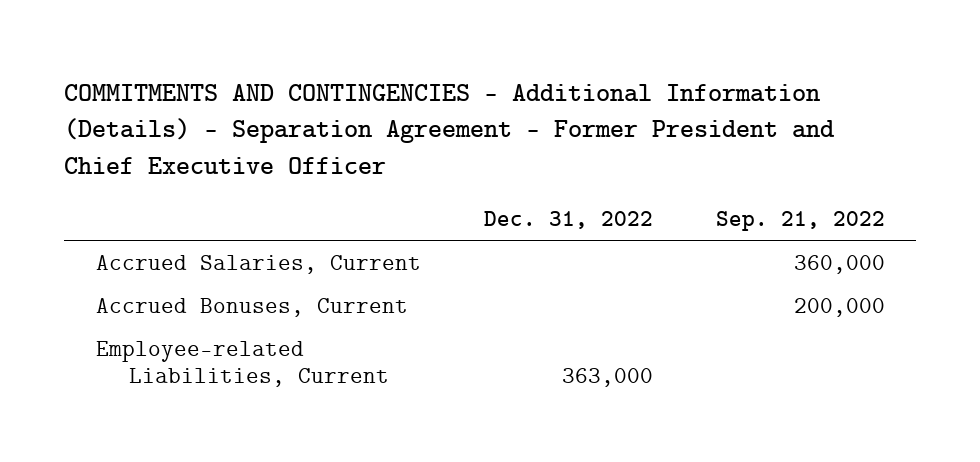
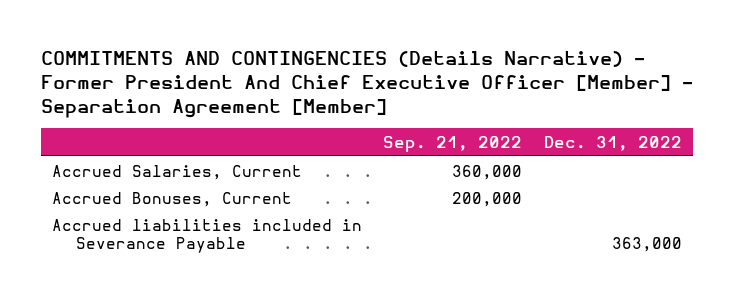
[64,83,836,174] COMMITMENTS AND CONTINGENCIES - Additional Information (Details) - Separation Agreement - Former President and Chief Executive Officer -> [40,50,693,118] COMMITMENTS AND CONTINGENCIES (Details Narrative) - Former President And Chief Executive Officer [Member] - Separation Agreement [Member]
[95,340,390,388] Employee-related Liabilities, Current -> [51,218,362,253] Accrued liabilities included in Severance Payable

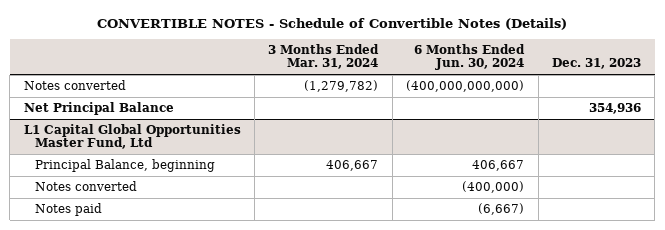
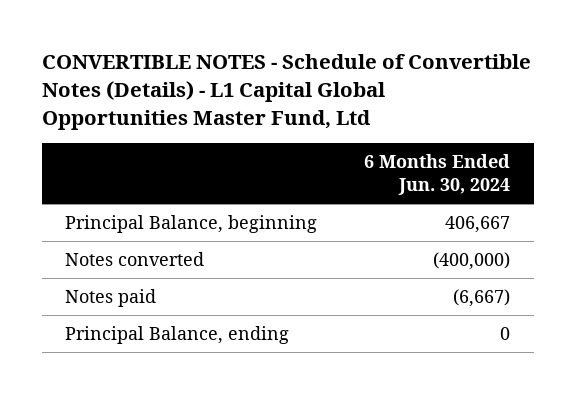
[97,17,568,30] CONVERTIBLE NOTES - Schedule of Convertible Notes (Details) -> [41,54,531,131] CONVERTIBLE NOTES - Schedule of Convertible Notes (Details) - L1 Capital Global Opportunities Master Fund, Ltd
[268,44,380,70] 3 Months Ended Mar. 31, 2024 -> none
[551,58,641,70] Dec. 31, 2023 -> none
[23,80,126,91] Notes converted -> none
[23,102,174,116] Net Principal Balance -> none
[23,124,241,150] L1 Capital Global Opportunities Master Fund, Ltd -> none
none -> [65,326,290,345] Principal Balance, ending

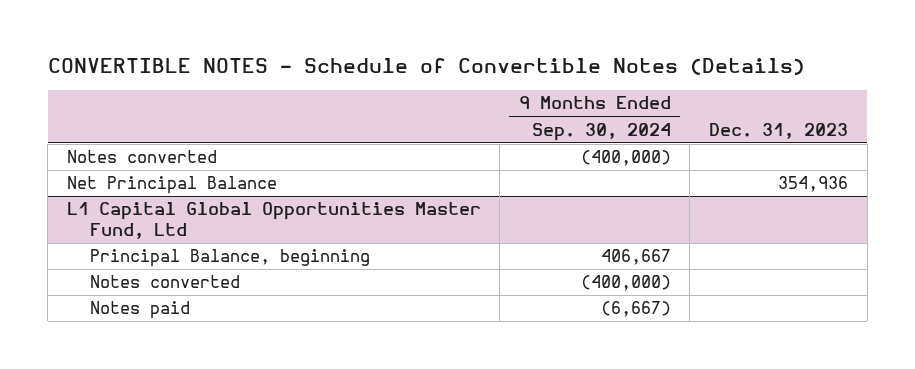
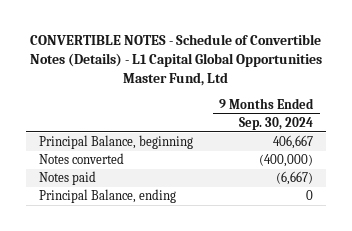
[47,58,805,76] CONVERTIBLE NOTES - Schedule of Convertible Notes (Details) -> [30,33,323,87] CONVERTIBLE NOTES - Schedule of Convertible Notes (Details) - L1 Capital Global Opportunities Master Fund, Ltd
[709,122,849,139] Dec. 31, 2023 -> none
[66,150,217,164] Notes converted -> none
[66,176,277,195] Net Principal Balance -> none
[66,202,481,240] L1 Capital Global Opportunities Master Fund, Ltd -> none
none -> [38,189,176,204] Principal Balance, ending

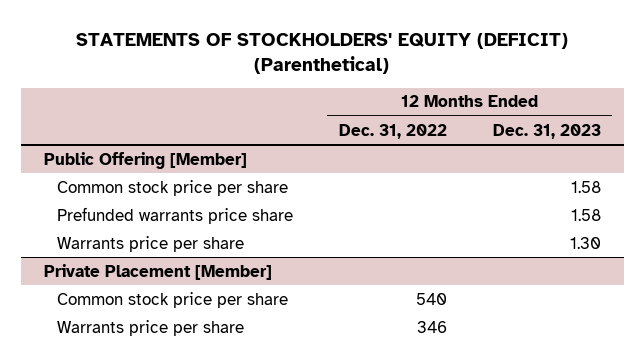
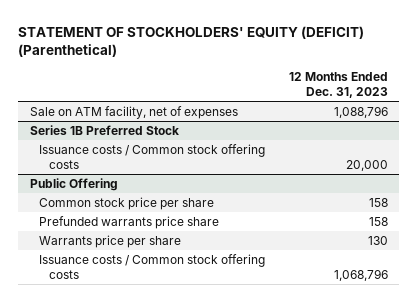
[76,33,569,75] STATEMENTS OF STOCKHOLDERS' EQUITY (DEFICIT) (Parenthetical) -> [18,25,365,58] STATEMENT OF STOCKHOLDERS' EQUITY (DEFICIT) (Parenthetical)
[338,123,447,139] Dec. 31, 2022 -> none
[43,263,272,280] Private Placement [Member] -> none
[56,291,288,308] Common stock price per share -> none
[56,319,244,336] Warrants price per share -> none
none -> [30,105,239,119] Sale on ATM facility, net of expenses
none -> [30,124,180,135] Series 1B Preferred Stock
none -> [39,143,266,170] Issuance costs / Common stock offering costs
[43,151,247,169] Public Offering [Member] -> [30,177,119,191] Public Offering
[570,180,601,193] 1.58 -> [368,197,388,207] 158
[570,208,601,221] 1.58 -> [368,216,388,226] 158
[569,236,601,249] 1.30 -> [367,235,388,245] 130
none -> [39,253,266,280] Issuance costs / Common stock offering costs

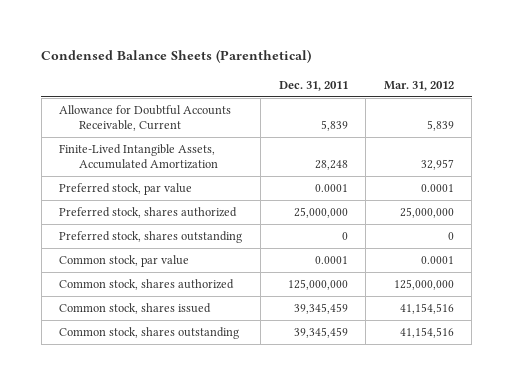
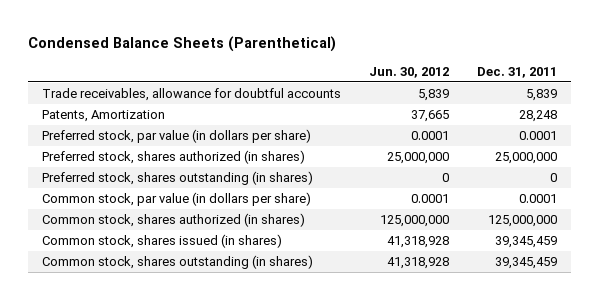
[383,80,454,91] Mar. 31, 2012 -> none
none -> [369,66,450,78] Jun. 30, 2012
[59,104,232,132] Allowance for Doubtful Accounts Receivable, Current -> [42,87,342,101] Trade receivables, allowance for doubtful accounts
[59,143,219,170] Finite-Lived Intangible Assets, Accumulated Amortization -> [42,109,166,122] Patents, Amortization
[59,182,193,195] Preferred stock, par value -> [42,128,312,143] Preferred stock, par value (in dollars per share)
[59,206,238,218] Preferred stock, shares authorized -> [42,149,306,164] Preferred stock, shares authorized (in shares)
[59,230,243,243] Preferred stock, shares outstanding -> [42,170,314,185] Preferred stock, shares outstanding (in shares)
[59,254,190,267] Common stock, par value -> [42,191,312,206] Common stock, par value (in dollars per share)
[59,278,235,290] Common stock, shares authorized -> [42,212,306,227] Common stock, shares authorized (in shares)
[59,302,212,314] Common stock, shares issued -> [42,233,283,248] Common stock, shares issued (in shares)
[59,326,240,339] Common stock, shares outstanding -> [42,254,314,269] Common stock, shares outstanding (in shares)

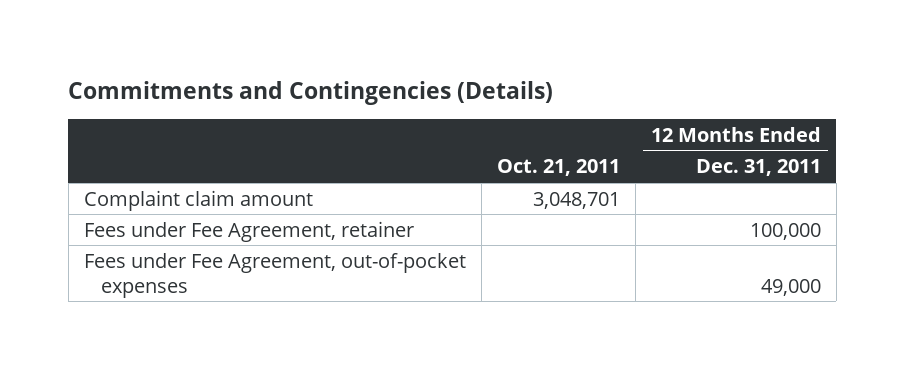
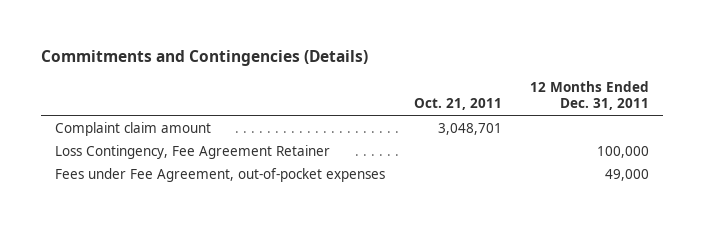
[83,220,414,242] Fees under Fee Agreement, retainer -> [55,144,331,159] Loss Contingency, Fee Agreement Retainer

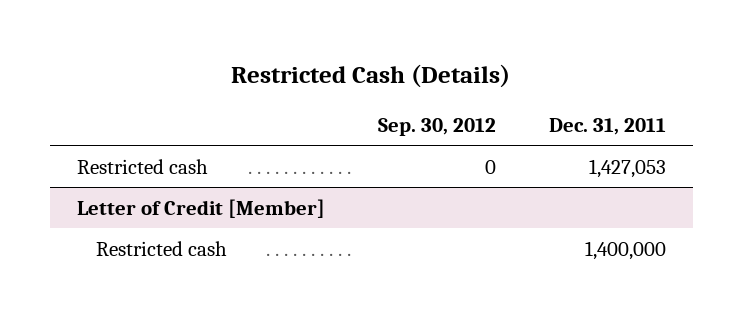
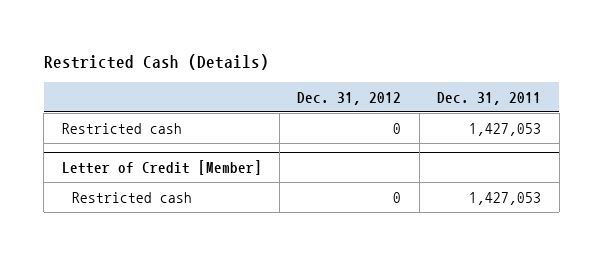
[377,118,496,137] Sep. 30, 2012 -> none
none -> [297,91,402,105] Dec. 31, 2012
[585,240,667,260] 1,400,000 -> [469,191,542,205] 1,427,053

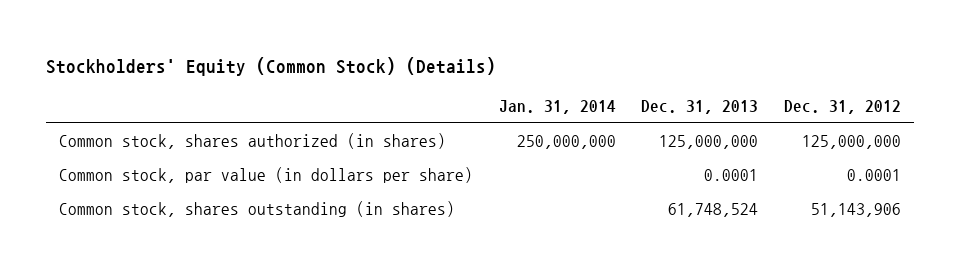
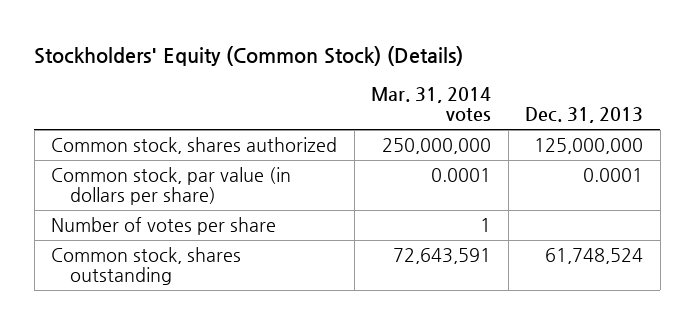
[498,99,616,114] Jan. 31, 2014 -> none
[783,99,901,114] Dec. 31, 2012 -> none
none -> [371,86,492,122] Mar. 31, 2014 votes
[58,133,446,150] Common stock, shares authorized (in shares) -> [51,136,338,154] Common stock, shares authorized
none -> [51,216,277,235] Number of votes per share
[58,201,455,218] Common stock, shares outstanding (in shares) -> [51,246,242,286] Common stock, shares outstanding

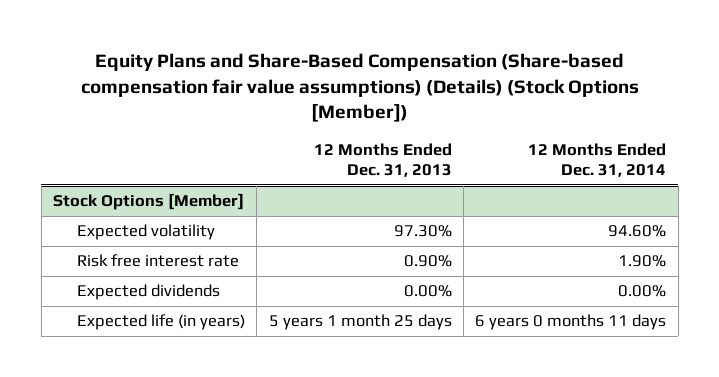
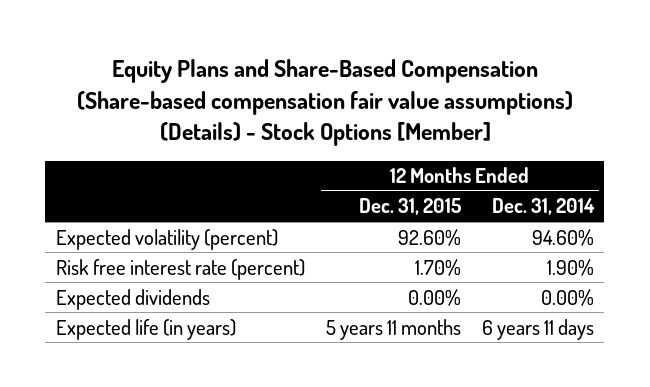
[80,52,639,123] Equity Plans and Share-Based Compensation (Share-based compensation fair value assumptions) (Details) (Stock Options [Member]) -> [76,59,573,147] Equity Plans and Share-Based Compensation (Share-based compensation fair value assumptions) (Details) - Stock Options [Member]
[313,143,452,177] 12 Months Ended Dec. 31, 2013 -> none
none -> [358,198,461,216] Dec. 31, 2015
[53,193,245,211] Stock Options [Member] -> none
[77,224,216,241] Expected volatility -> [55,228,278,250] Expected volatility (percent)
[77,254,240,268] Risk free interest rate -> [55,258,305,280] Risk free interest rate (percent)
[475,314,667,331] 6 years 0 months 11 days -> [481,318,594,340] 6 years 11 days

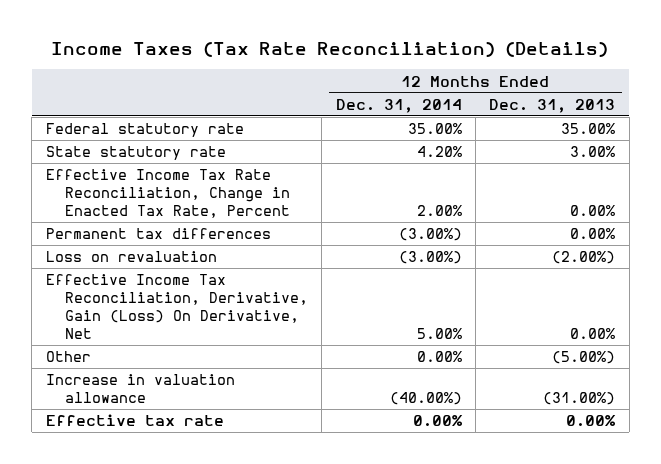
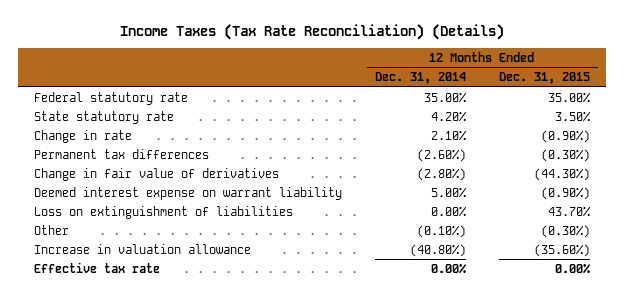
[489,98,616,113] Dec. 31, 2013 -> none
none -> [498,72,590,85] Dec. 31, 2015
[45,251,217,263] Loss on revaluation -> none
[45,169,290,219] Effective Income Tax Rate Reconciliation, Change in Enacted Tax Rate, Percent -> [34,129,133,143] Change in rate
[416,205,462,217] 2.00% -> [430,129,467,141] 2.10%
[398,228,462,242] (3.00%) -> [416,148,466,162] (2.60%)
none -> [34,167,280,181] Change in fair value of derivatives
[45,274,308,340] Effective Income Tax Reconciliation, Derivative, Gain (Loss) On Derivative, Net -> [34,186,343,200] Deemed interest expense on warrant liability
none -> [34,205,294,219] Loss on extinguishment of liabilities
[416,351,462,363] 0.00% -> [416,224,466,238] (0.10%)
[389,392,462,406] (40.00%) -> [409,243,466,257] (40.80%)

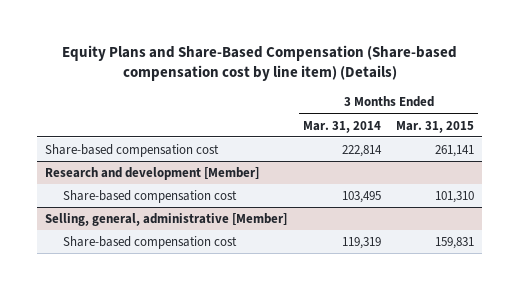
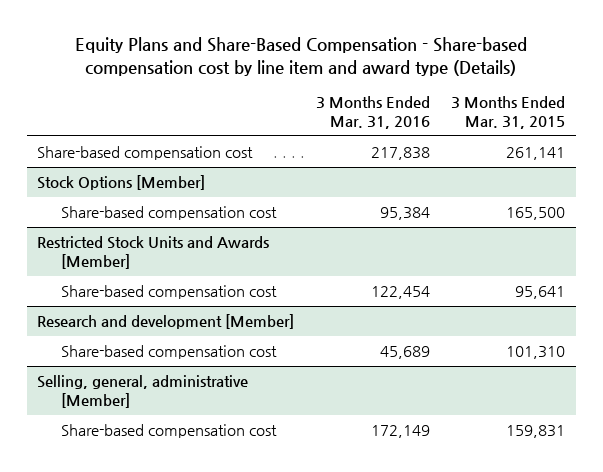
[61,45,457,82] Equity Plans and Share-Based Compensation (Share-based compensation cost by line item) (Details) -> [75,36,528,76] Equity Plans and Share-Based Compensation - Share-based compensation cost by line item and award type (Details)
[302,120,381,133] Mar. 31, 2014 -> none
none -> [315,96,430,130] 3 Months Ended Mar. 31, 2016
none -> [37,175,206,191] Stock Options [Member]
none -> [60,206,277,221] Share-based compensation cost
none -> [37,236,270,269] Restricted Stock Units and Awards [Member]
none -> [60,285,277,300] Share-based compensation cost

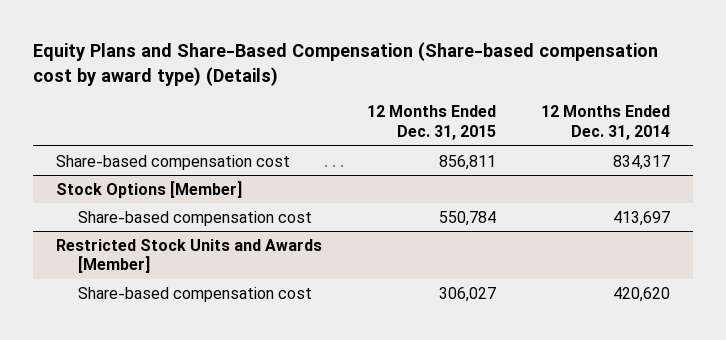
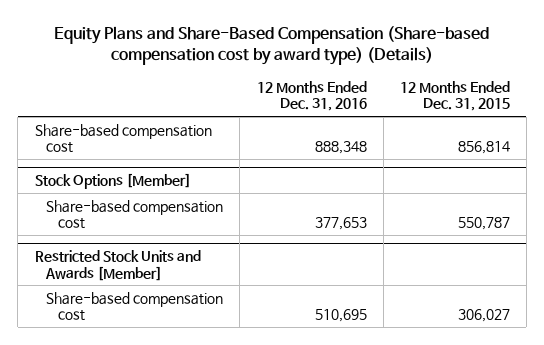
[541,105,671,141] 12 Months Ended Dec. 31, 2014 -> none
none -> [256,80,367,112] 12 Months Ended Dec. 31, 2016
[438,154,496,170] 856,811 -> [457,141,510,155] 856,814
[438,210,496,226] 550,784 -> [457,217,510,231] 550,787

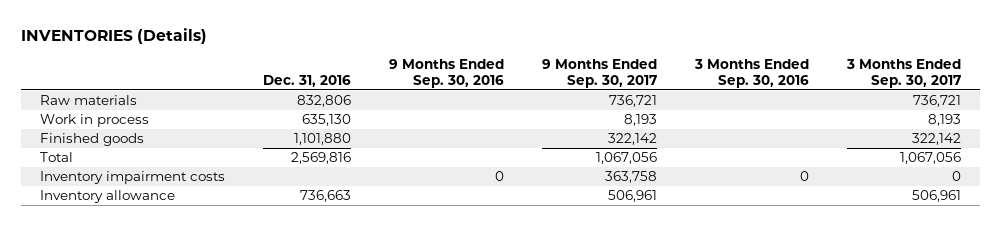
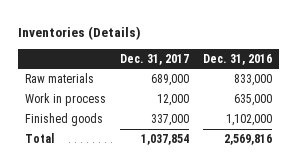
[20,28,207,45] INVENTORIES (Details) -> [18,25,142,40] Inventories (Details)
[388,59,504,88] 9 Months Ended Sep. 30, 2016 -> none
[541,59,657,88] 9 Months Ended Sep. 30, 2017 -> none
[693,59,809,88] 3 Months Ended Sep. 30, 2016 -> none
[845,59,961,88] 3 Months Ended Sep. 30, 2017 -> none
none -> [120,53,190,65] Dec. 31, 2017
[296,95,351,108] 832,806 -> [234,74,273,87] 833,000
[301,114,351,127] 635,130 -> [234,94,273,107] 635,000
[293,133,351,146] 1,101,880 -> [226,114,273,127] 1,102,000
[39,171,225,185] Inventory impairment costs -> none
[39,190,175,204] Inventory allowance -> none

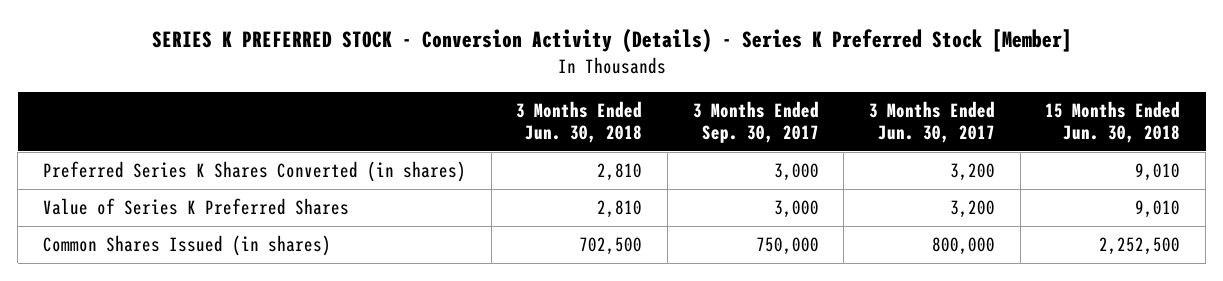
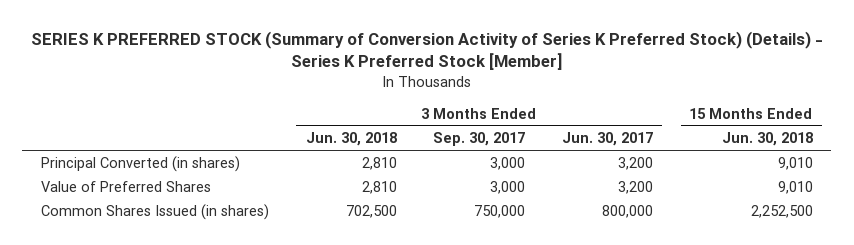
[151,29,1072,54] SERIES K PREFERRED STOCK - Conversion Activity (Details) - Series K Preferred Stock [Member] -> [30,30,823,71] SERIES K PREFERRED STOCK (Summary of Conversion Activity of Series K Preferred Stock) (Details) - Series K Preferred Stock [Member]
[43,160,467,182] Preferred Series K Shares Converted (in shares) -> [40,156,240,173] Principal Converted (in shares)
[43,197,350,215] Value of Series K Preferred Shares -> [40,181,211,193] Value of Preferred Shares

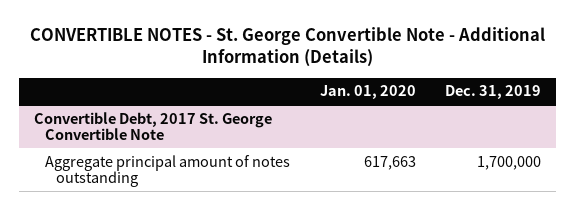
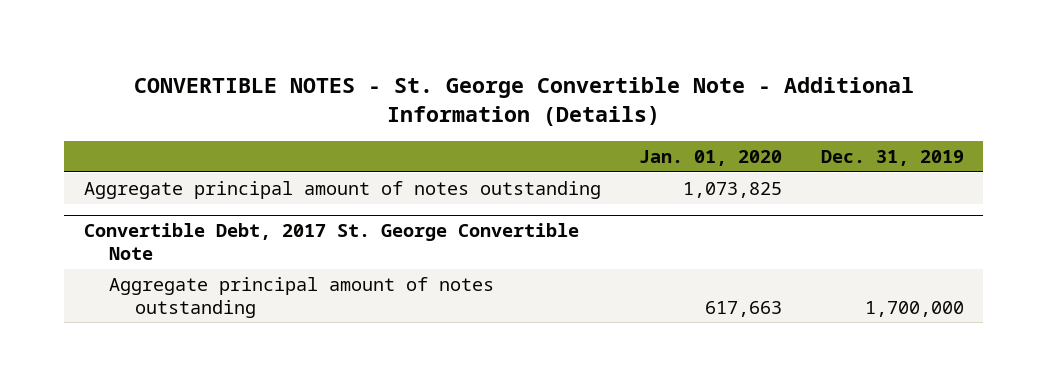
none -> [83,181,601,200] Aggregate principal amount of notes outstanding

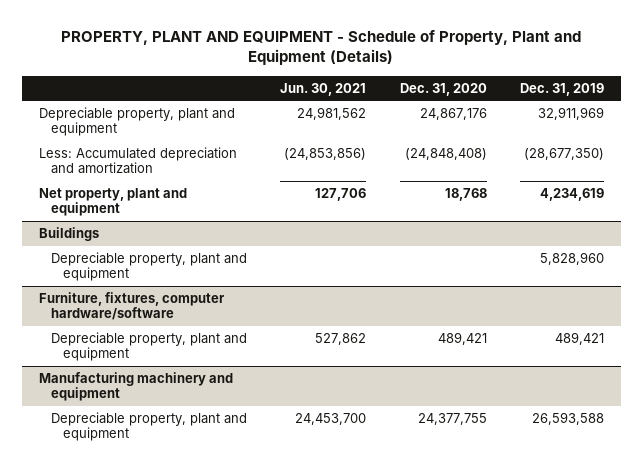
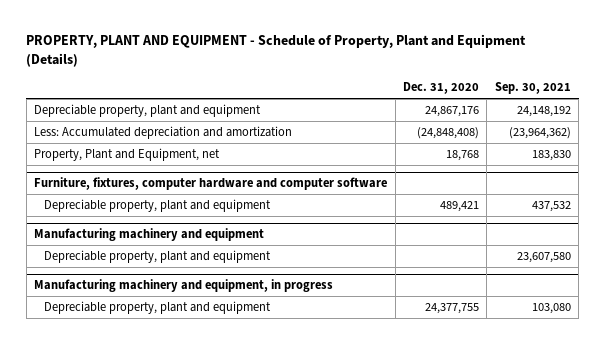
[280,82,367,96] Jun. 30, 2021 -> none
[519,82,604,96] Dec. 31, 2019 -> none
none -> [494,82,571,95] Sep. 30, 2021
[38,227,99,242] Buildings -> none
[50,252,247,282] Depreciable property, plant and equipment -> none
[38,188,187,217] Net property, plant and equipment -> [34,147,221,161] Property, Plant and Equipment, net
[38,292,225,321] Furniture, fixtures, computer hardware/software -> [34,177,388,191] Furniture, fixtures, computer hardware and computer software
none -> [43,249,271,263] Depreciable property, plant and equipment
none -> [34,279,334,293] Manufacturing machinery and equipment, in progress

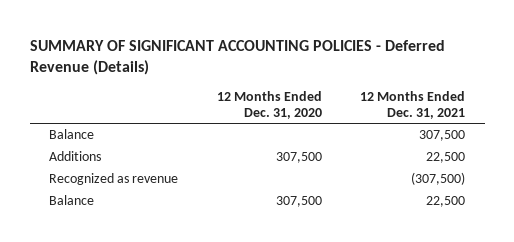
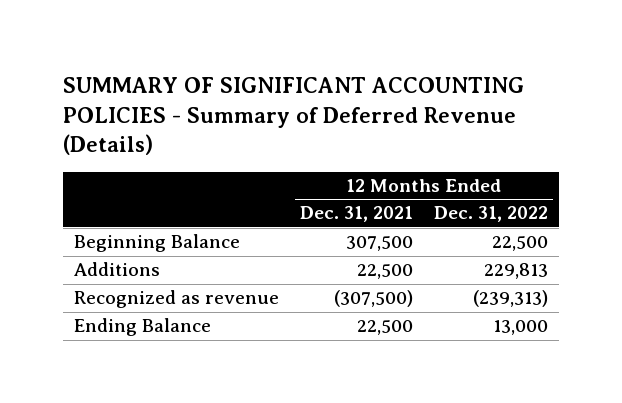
[29,39,445,75] SUMMARY OF SIGNIFICANT ACCOUNTING POLICIES - Deferred Revenue (Details) -> [63,77,525,156] SUMMARY OF SIGNIFICANT ACCOUNTING POLICIES - Summary of Deferred Revenue (Details)
[216,90,322,119] 12 Months Ended Dec. 31, 2020 -> none
none -> [434,206,549,223] Dec. 31, 2022
[49,129,95,140] Balance -> [73,234,240,253] Beginning Balance
[49,195,95,206] Balance -> [73,318,211,337] Ending Balance

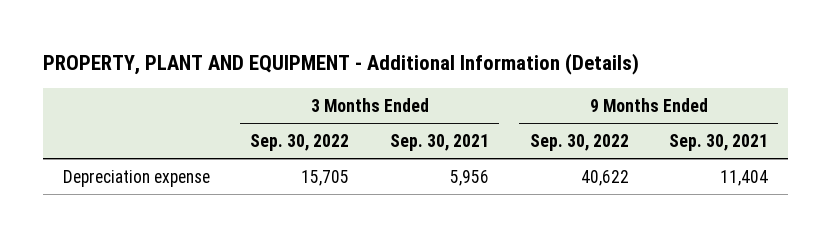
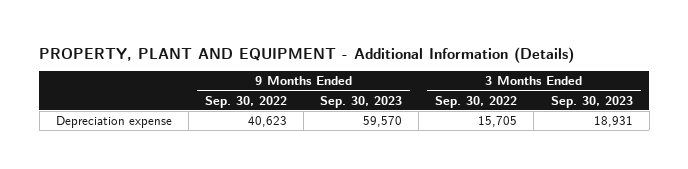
[390,133,490,151] Sep. 30, 2021 -> none
[669,133,769,151] Sep. 30, 2021 -> none
none -> [320,95,403,108] Sep. 30, 2023
none -> [550,95,633,108] Sep. 30, 2023
[580,169,629,186] 40,622 -> [247,116,287,128] 40,623

